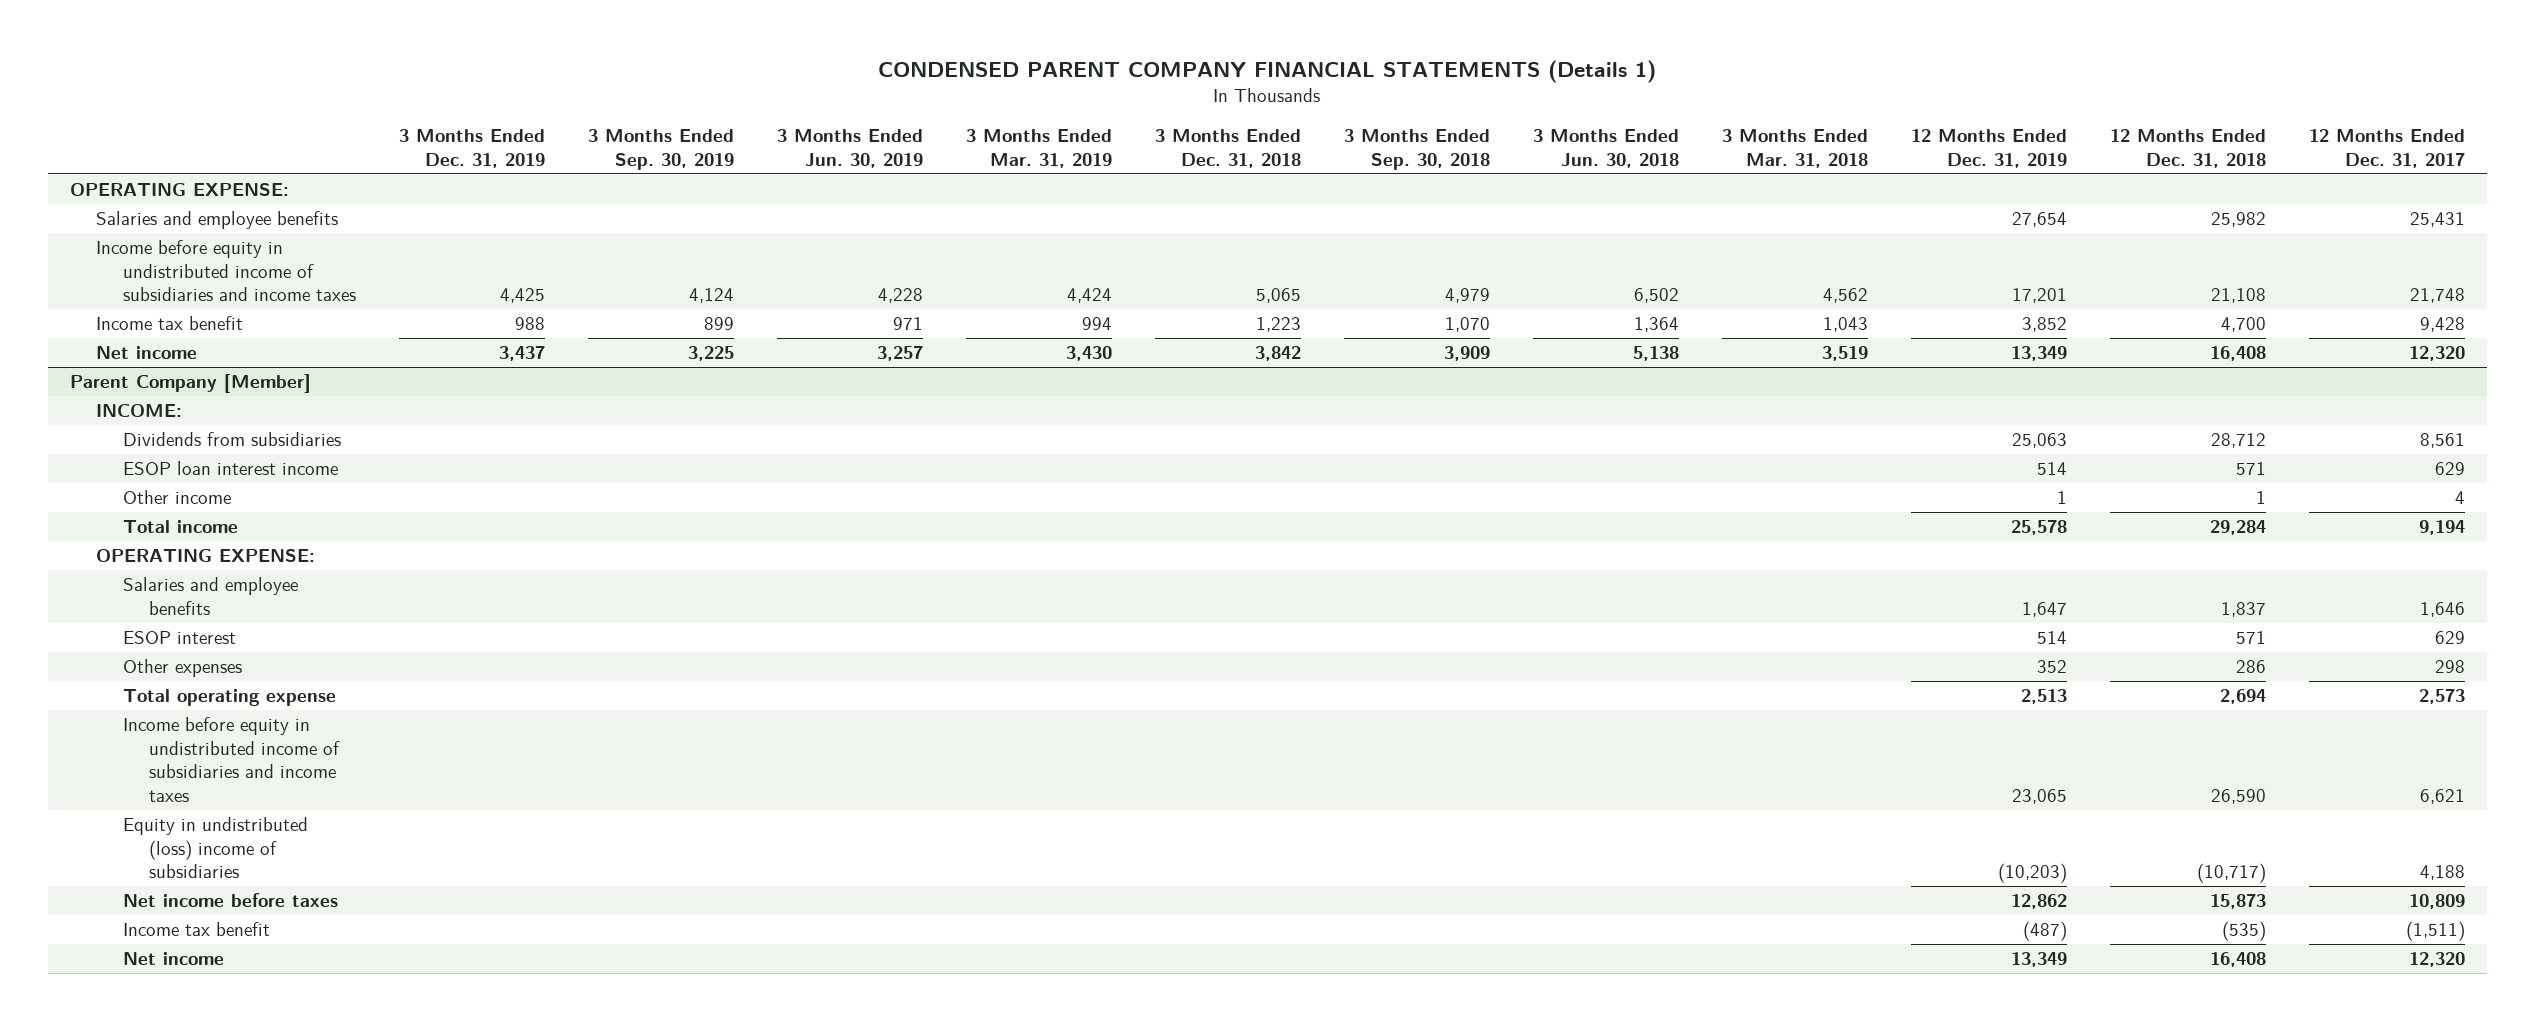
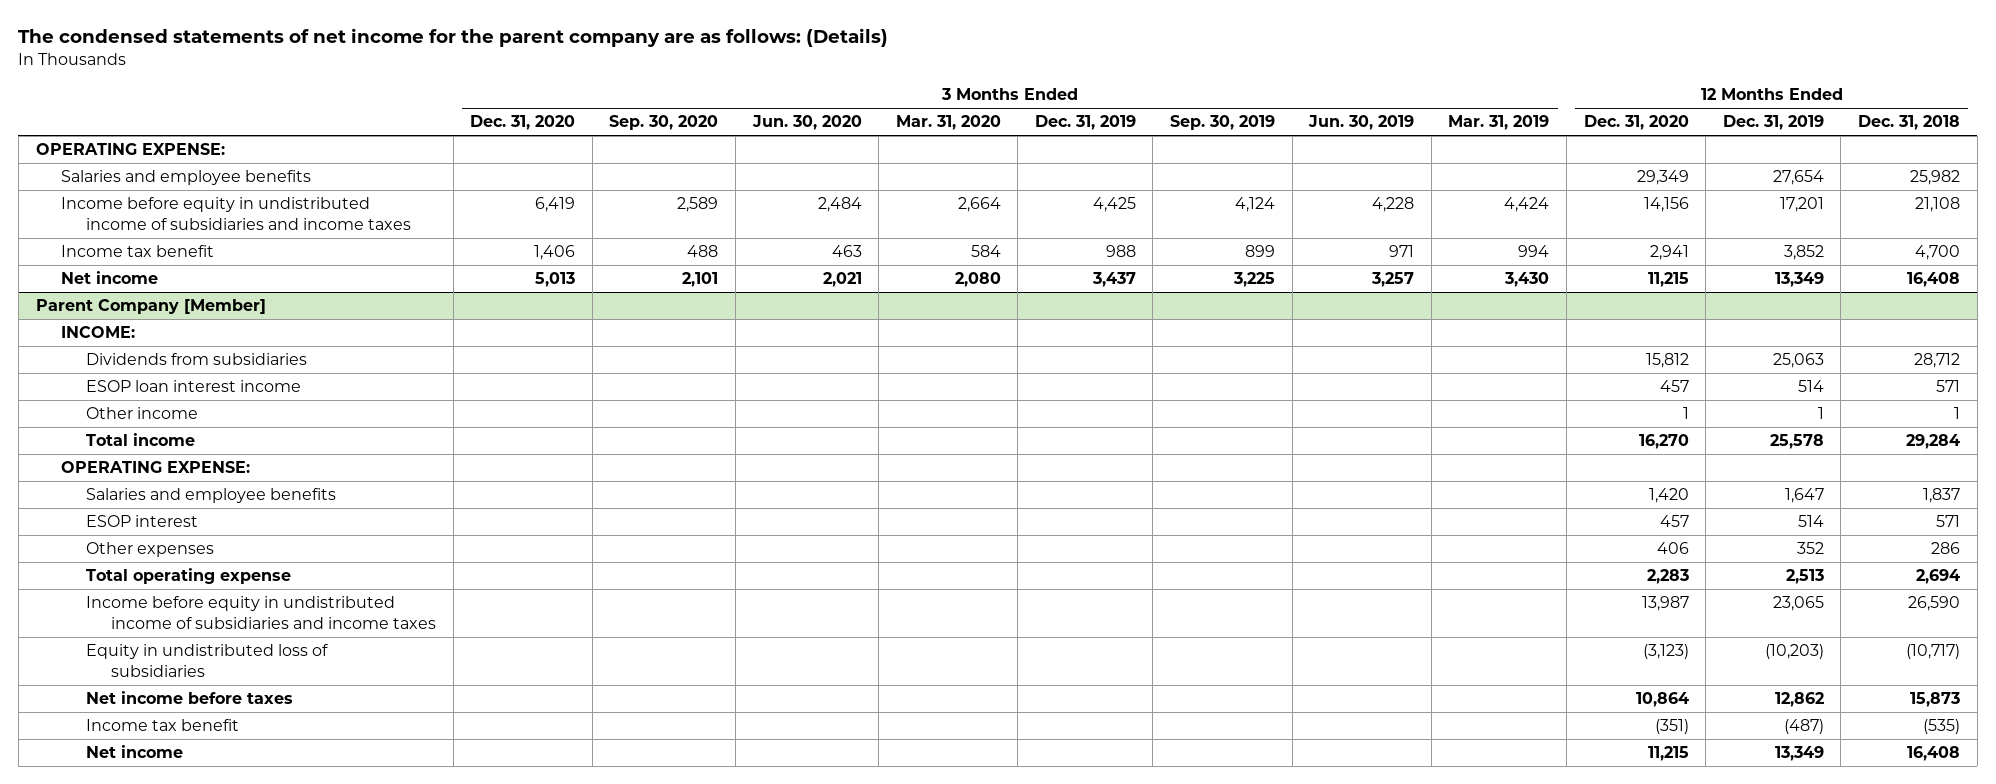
[878,60,1657,84] CONDENSED PARENT COMPANY FINANCIAL STATEMENTS (Details 1) -> [18,28,889,48] The condensed statements of net income for the parent company are as follows: (Details)
[1154,129,1301,168] 3 Months Ended Dec. 31, 2018 -> none
[1343,129,1490,170] 3 Months Ended Sep. 30, 2018 -> none
[1532,129,1679,168] 3 Months Ended Jun. 30, 2018 -> none
[1721,129,1868,168] 3 Months Ended Mar. 31, 2018 -> none
[2309,129,2466,168] 12 Months Ended Dec. 31, 2017 -> none
none -> [470,115,576,131] Dec. 31, 2020
none -> [609,115,719,131] Sep. 30, 2020
none -> [751,115,862,131] Jun. 30, 2020
none -> [895,115,1001,131] Mar. 31, 2020
none -> [1583,115,1689,131] Dec. 31, 2020
[122,817,308,879] Equity in undistributed (loss) income of subsidiaries -> [85,644,328,677] Equity in undistributed loss of subsidiaries

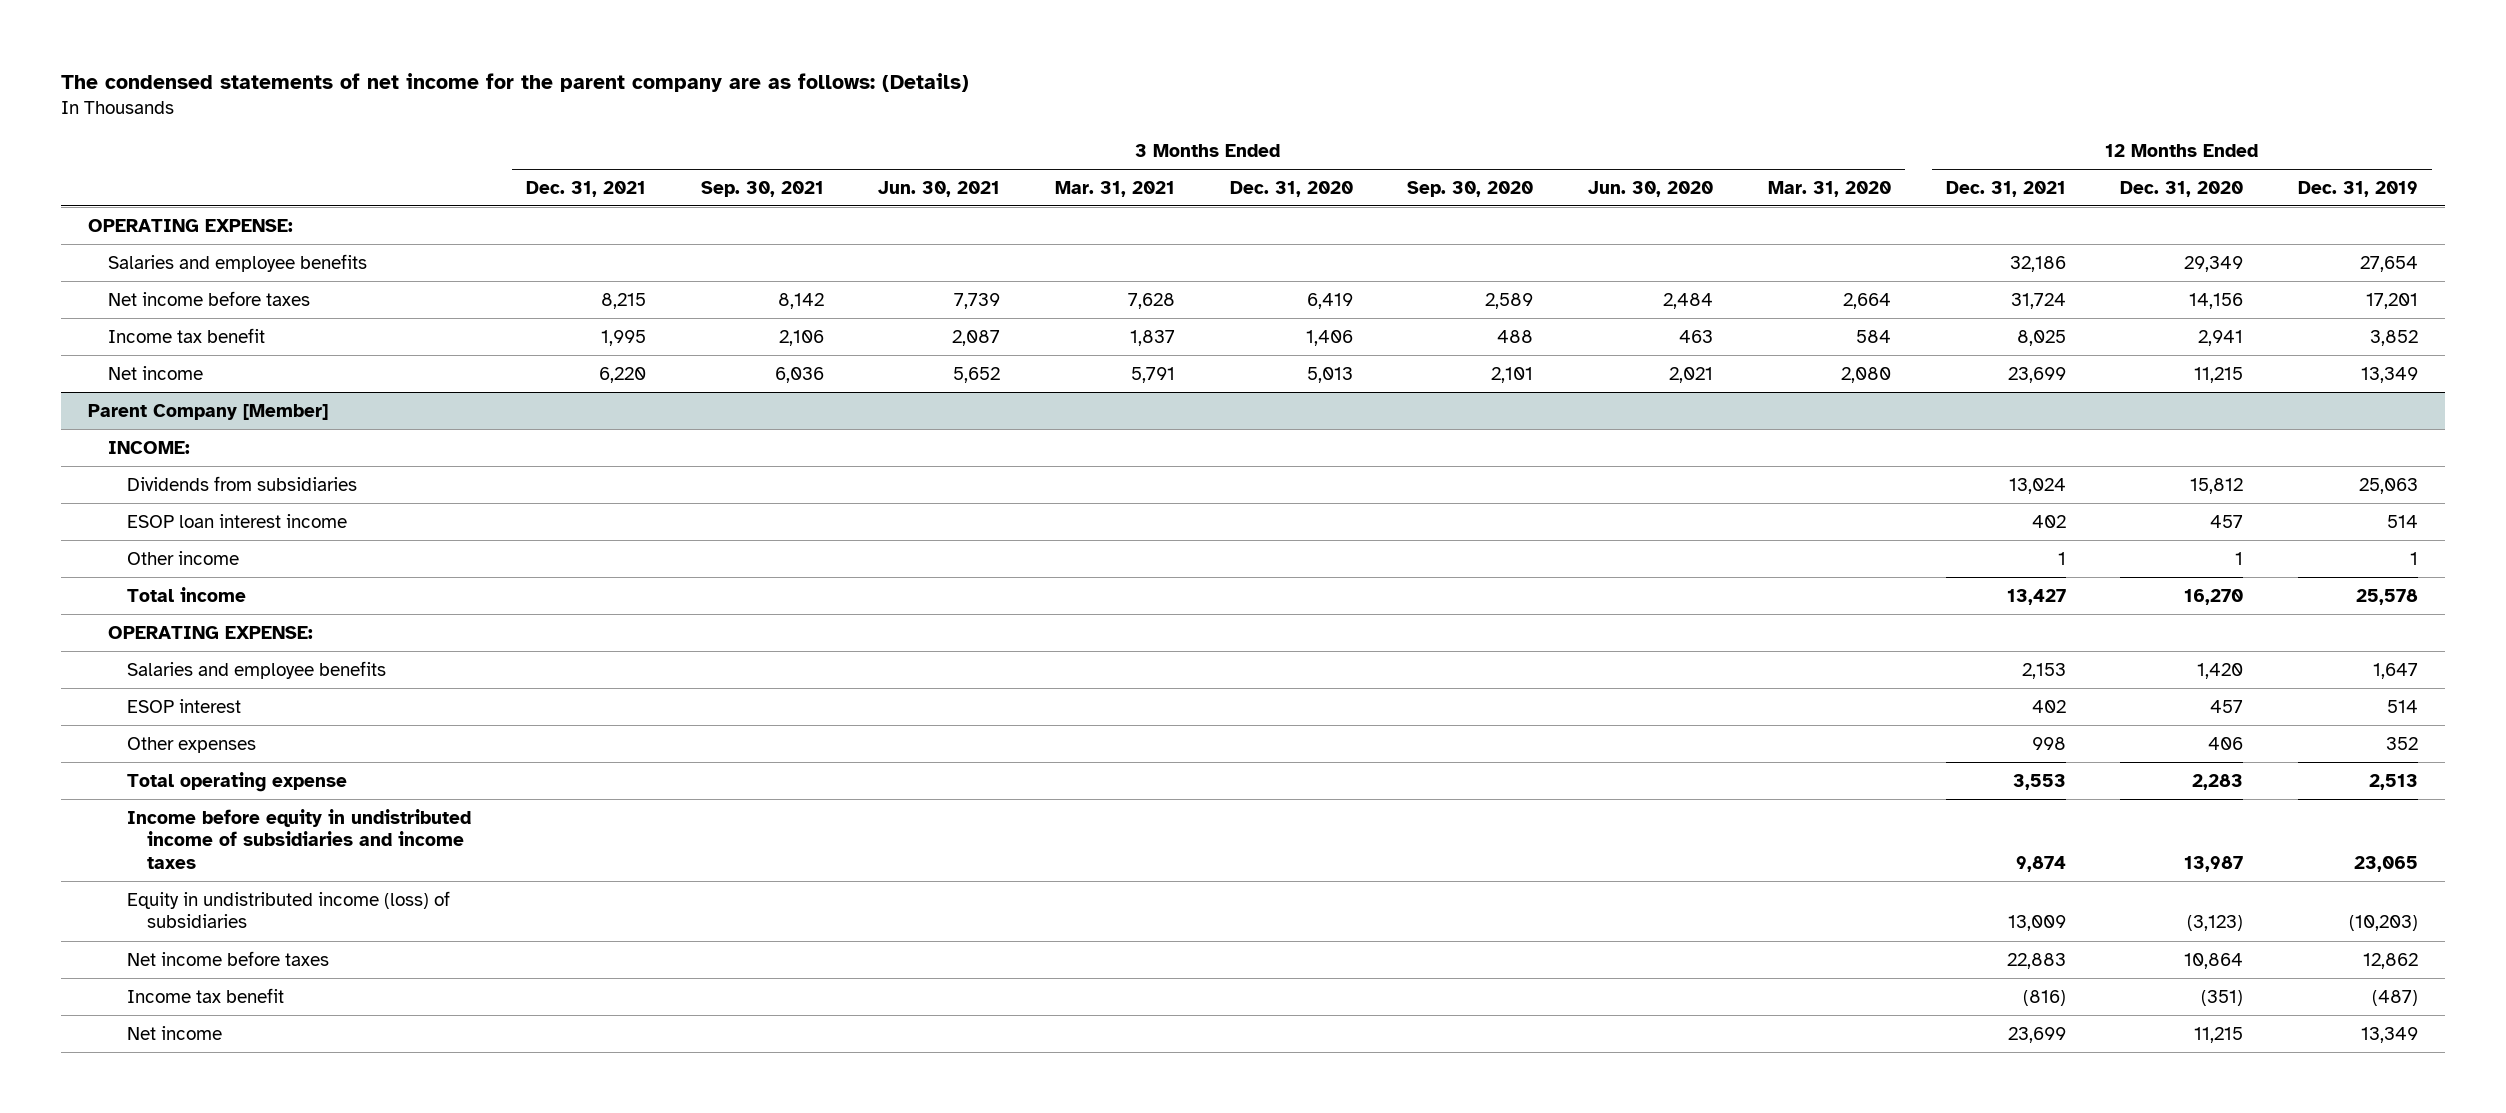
[1034,115,1136,131] Dec. 31, 2019 -> none
[1170,115,1276,131] Sep. 30, 2019 -> none
[1308,115,1415,131] Jun. 30, 2019 -> none
[1448,115,1550,131] Mar. 31, 2019 -> none
[1857,115,1960,131] Dec. 31, 2018 -> none
none -> [525,180,646,197] Dec. 31, 2021
none -> [700,180,824,197] Sep. 30, 2021
none -> [878,180,1001,197] Jun. 30, 2021
none -> [1055,180,1176,197] Mar. 31, 2021
none -> [1945,180,2066,197] Dec. 31, 2021
[60,197,411,230] Income before equity in undistributed income of subsidiaries and income taxes -> [107,290,310,306] Net income before taxes
[85,644,328,677] Equity in undistributed loss of subsidiaries -> [127,890,451,929] Equity in undistributed income (loss) of subsidiaries

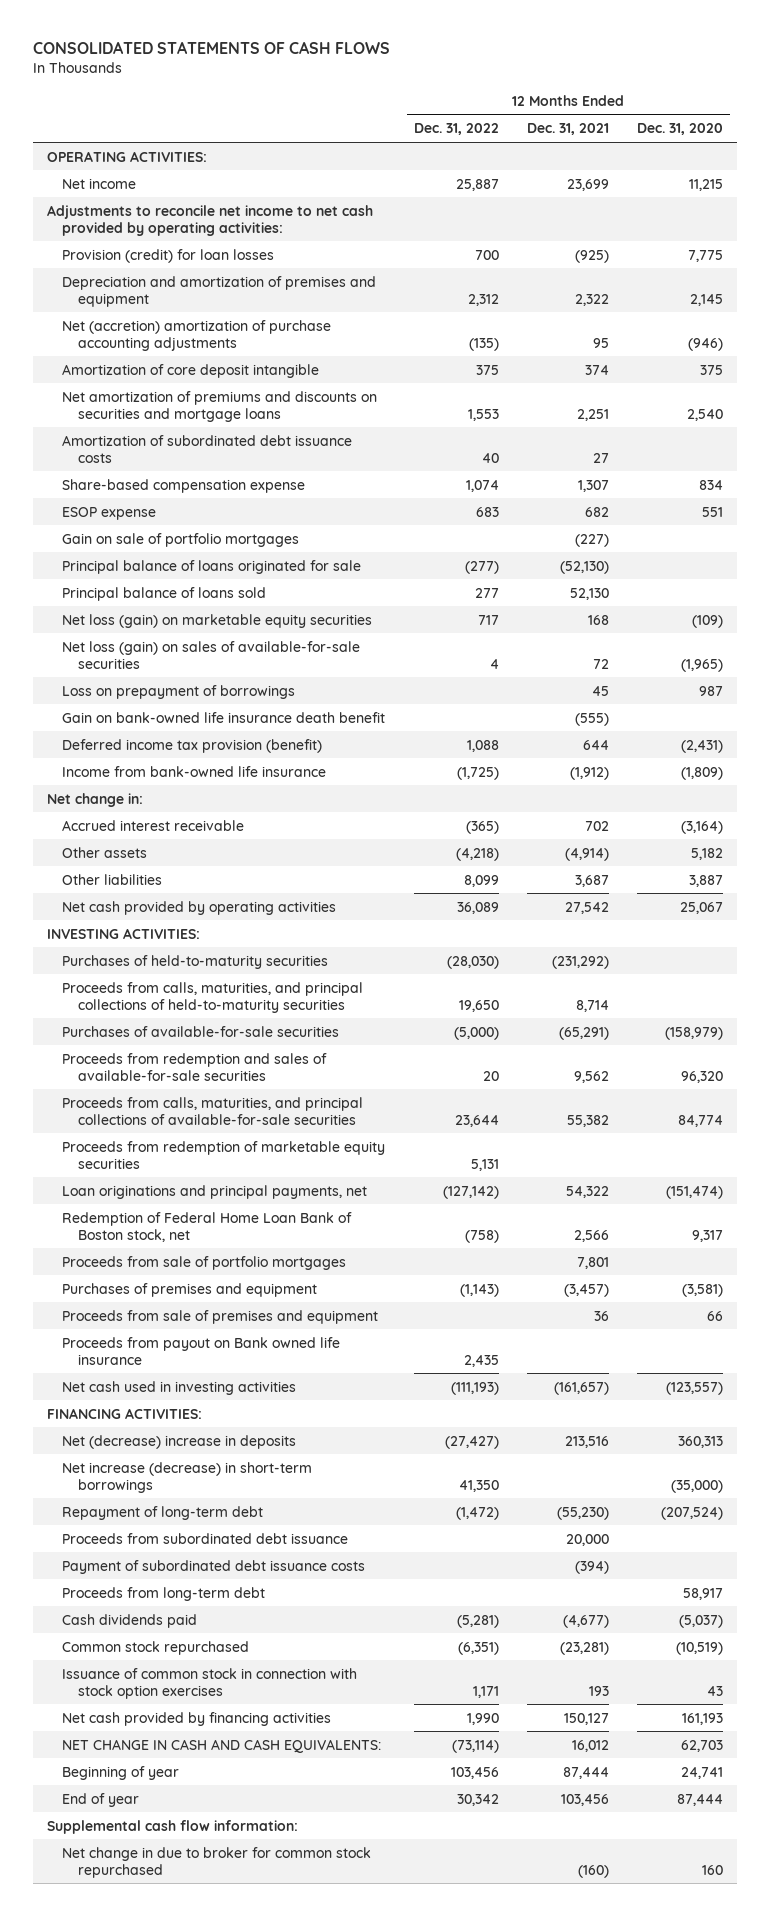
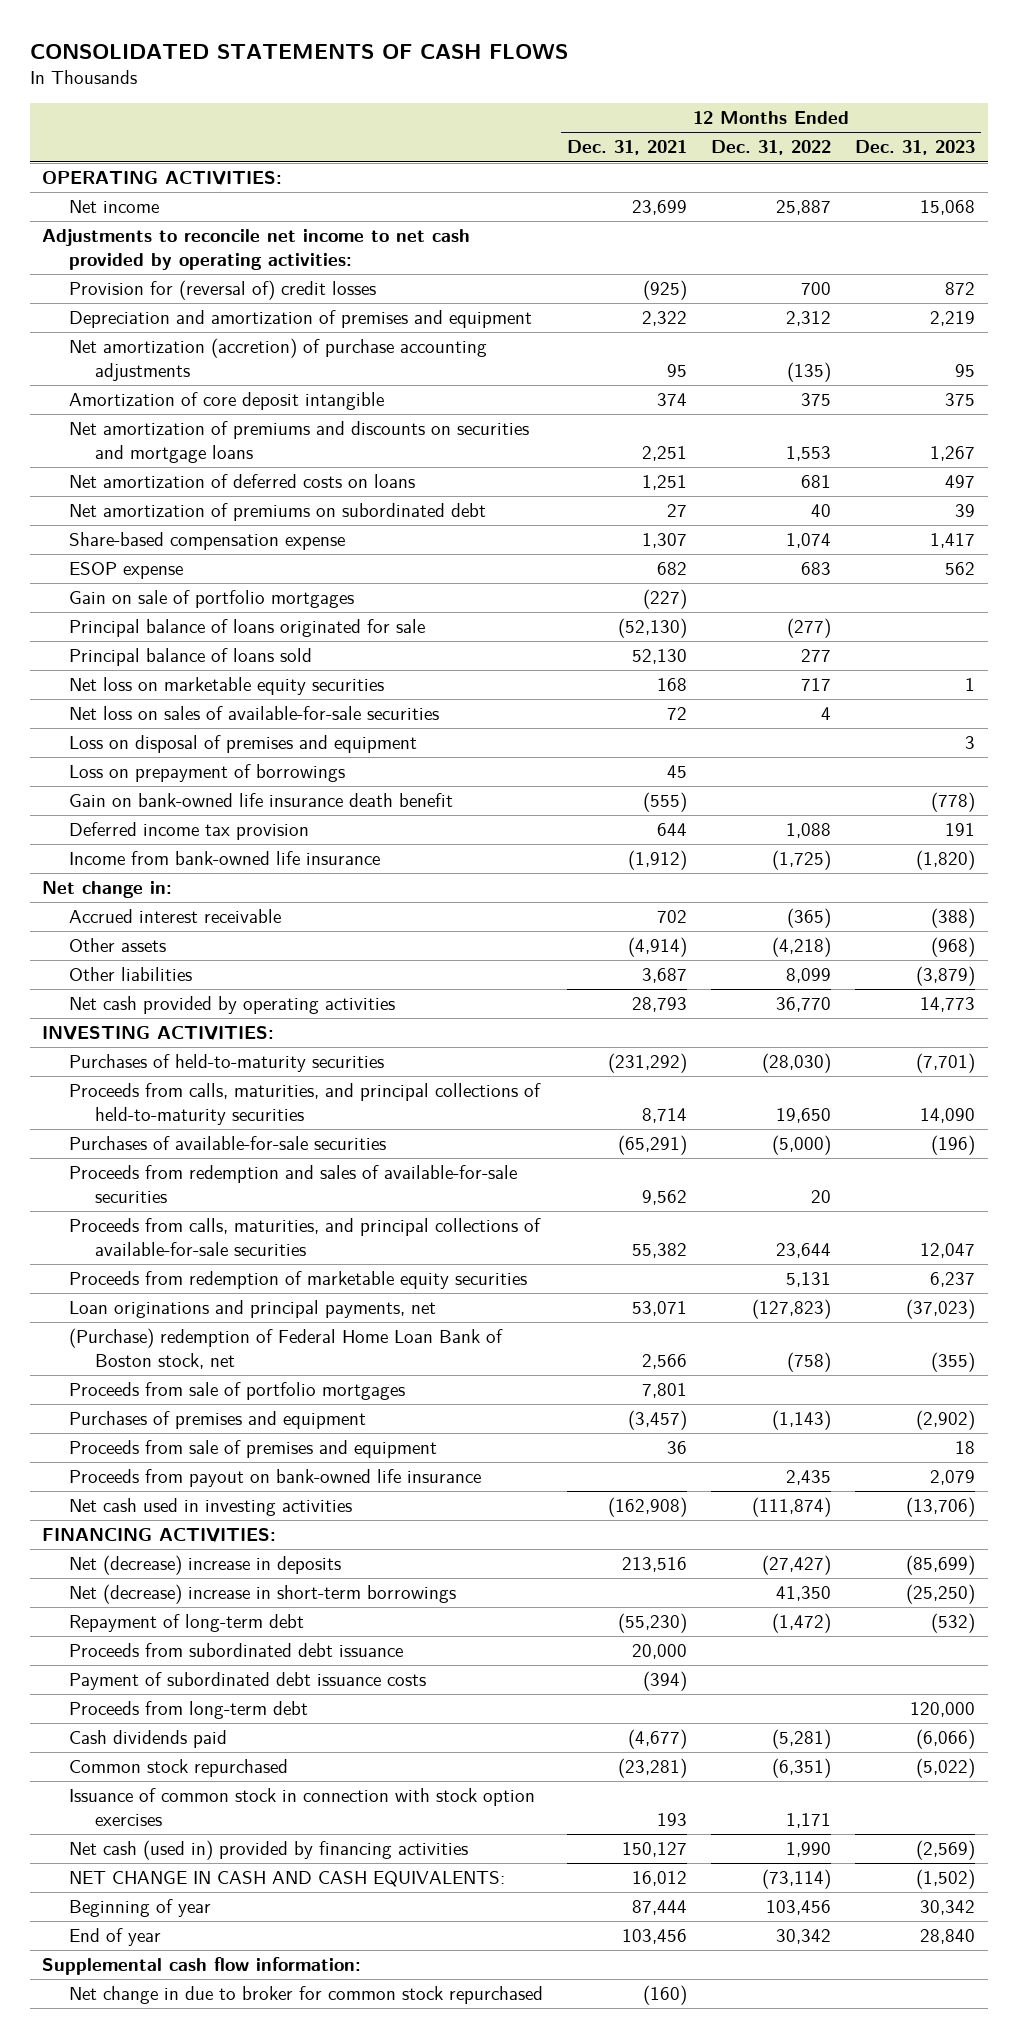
[637,123,724,136] Dec. 31, 2020 -> none
none -> [855,140,976,156] Dec. 31, 2023
[62,248,275,263] Provision (credit) for loan losses -> [68,280,376,301] Provision for (reversal of) credit losses
[62,319,332,351] Net (accretion) amortization of purchase accounting adjustments -> [68,338,487,381] Net amortization (accretion) of purchase accounting adjustments
none -> [68,474,415,489] Net amortization of deferred costs on loans
[62,434,353,463] Amortization of subordinated debt issuance costs -> [68,503,486,522] Net amortization of premiums on subordinated debt
[62,613,373,628] Net loss (gain) on marketable equity securities -> [68,677,384,696] Net loss on marketable equity securities
[62,640,361,669] Net loss (gain) on sales of available-for-sale securities -> [68,706,439,721] Net loss on sales of available-for-sale securities
none -> [68,735,417,754] Loss on disposal of premises and equipment
[62,738,323,753] Deferred income tax provision (benefit) -> [68,822,309,841] Deferred income tax provision
[456,901,499,914] 36,089 -> [776,997,832,1013] 36,770
[564,901,609,914] 27,542 -> [631,997,687,1013] 28,793
[442,1185,499,1199] (127,142) -> [752,1299,832,1320] (127,823)
[565,1185,609,1198] 54,322 -> [631,1301,687,1317] 53,071
[62,1211,353,1242] Redemption of Federal Home Loan Bank of Boston stock, net -> [68,1328,503,1369] (Purchase) redemption of Federal Home Loan Bank of Boston stock, net
[62,1336,341,1365] Proceeds from payout on Bank owned life insurance -> [68,1469,481,1488] Proceeds from payout on bank-owned life insurance
[450,1381,499,1395] (111,193) -> [752,1497,832,1518] (111,874)
[553,1381,609,1395] (161,657) -> [607,1497,687,1518] (162,908)
[62,1461,313,1493] Net increase (decrease) in short-term borrowings -> [68,1584,456,1605] Net (decrease) increase in short-term borrowings
[62,1711,332,1726] Net cash provided by financing activities -> [68,1840,468,1861] Net cash (used in) provided by financing activities

